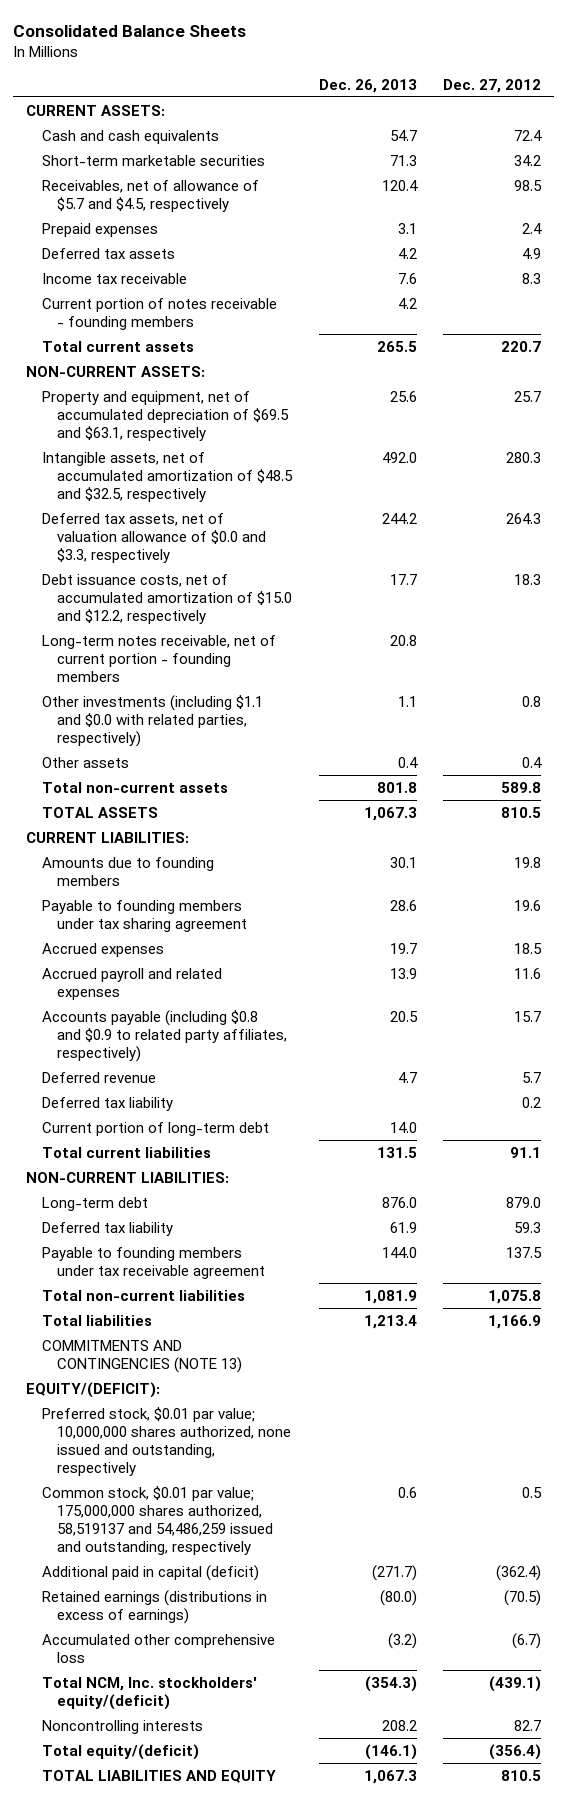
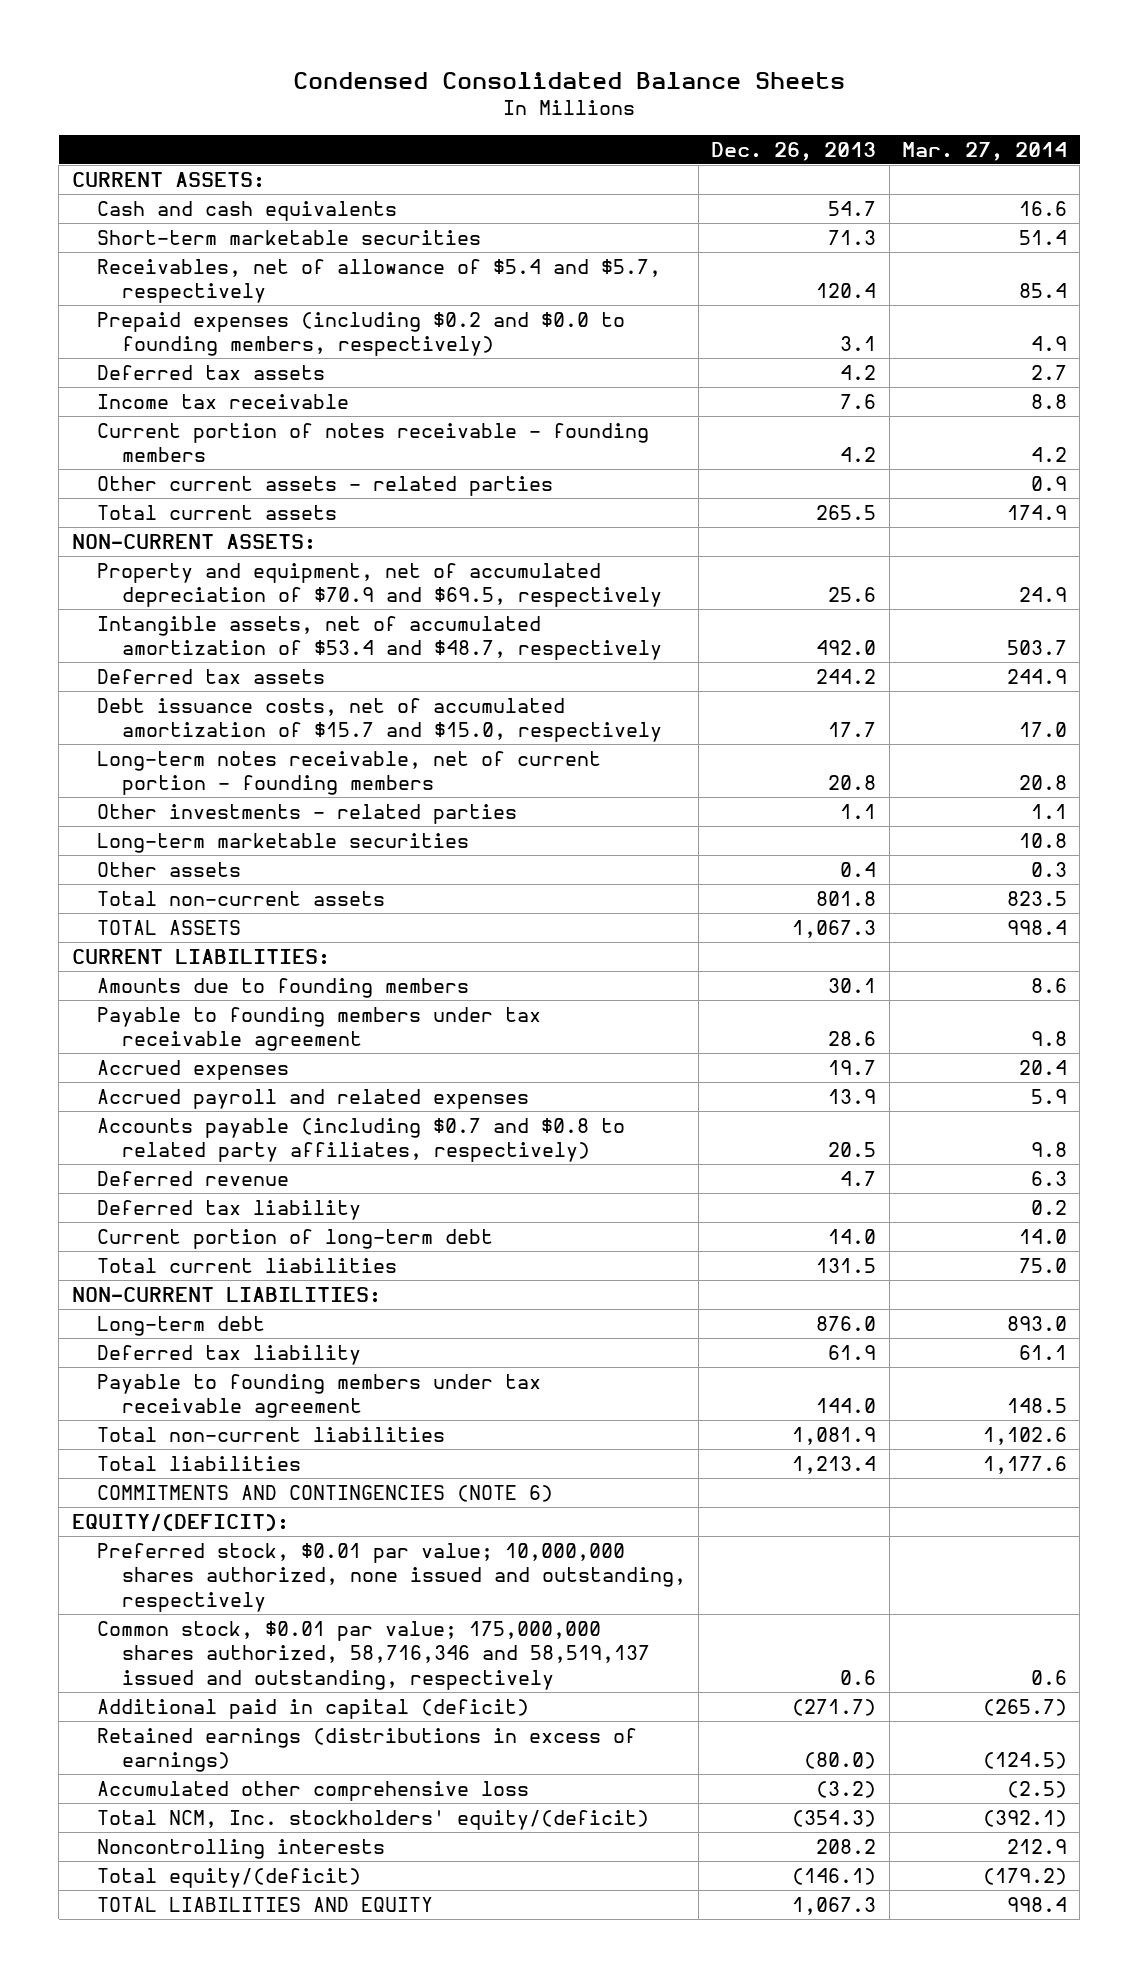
[13,24,247,37] Consolidated Balance Sheets -> [293,72,846,90] Condensed Consolidated Balance Sheets
[443,78,542,93] Dec. 27, 2012 -> none
none -> [902,141,1068,161] Mar. 27, 2014
[41,179,259,212] Receivables, net of allowance of $5.7 and $4.5, respectively -> [96,258,661,304] Receivables, net of allowance of $5.4 and $5.7, respectively
[41,222,158,237] Prepaid expenses -> [96,311,625,357] Prepaid expenses (including $0.2 and $0.0 to founding members, respectively)
none -> [96,475,553,496] Other current assets - related parties
[41,390,290,441] Property and equipment, net of accumulated depreciation of $69.5 and $63.1, respectively -> [96,562,662,608] Property and equipment, net of accumulated depreciation of $70.9 and $69.5, respectively
[41,451,294,502] Intangible assets, net of accumulated amortization of $48.5 and $32.5, respectively -> [96,615,662,661] Intangible assets, net of accumulated amortization of $53.4 and $48.7, respectively
[41,512,267,563] Deferred tax assets, net of valuation allowance of $0.0 and $3.3, respectively -> [96,668,325,684] Deferred tax assets
[41,573,293,624] Debt issuance costs, net of accumulated amortization of $15.0 and $12.2, respectively -> [96,697,662,743] Debt issuance costs, net of accumulated amortization of $15.7 and $15.0, respectively
[41,694,263,747] Other investments (including $1.1 and $0.0 with related parties, respectively) -> [96,803,517,824] Other investments - related parties
none -> [96,832,469,853] Long-term marketable securities
[41,899,248,932] Payable to founding members under tax sharing agreement -> [96,1006,541,1052] Payable to founding members under tax receivable agreement
[41,1009,288,1062] Accounts payable (including $0.8 and $0.9 to related party affiliates, respectively) -> [96,1117,625,1163] Accounts payable (including $0.7 and $0.8 to related party affiliates, respectively)
[41,1339,243,1373] COMMITMENTS AND CONTINGENCIES (NOTE 13) -> [96,1484,553,1502] COMMITMENTS AND CONTINGENCIES (NOTE 6)
[41,1485,274,1555] Common stock, $0.01 par value; 175,000,000 shares authorized, 58,519137 and 54,486,259 issued and outstanding, respectively -> [96,1620,650,1690] Common stock, $0.01 par value; 175,000,000 shares authorized, 58,716,346 and 58,519,137 issued and outstanding, respectively

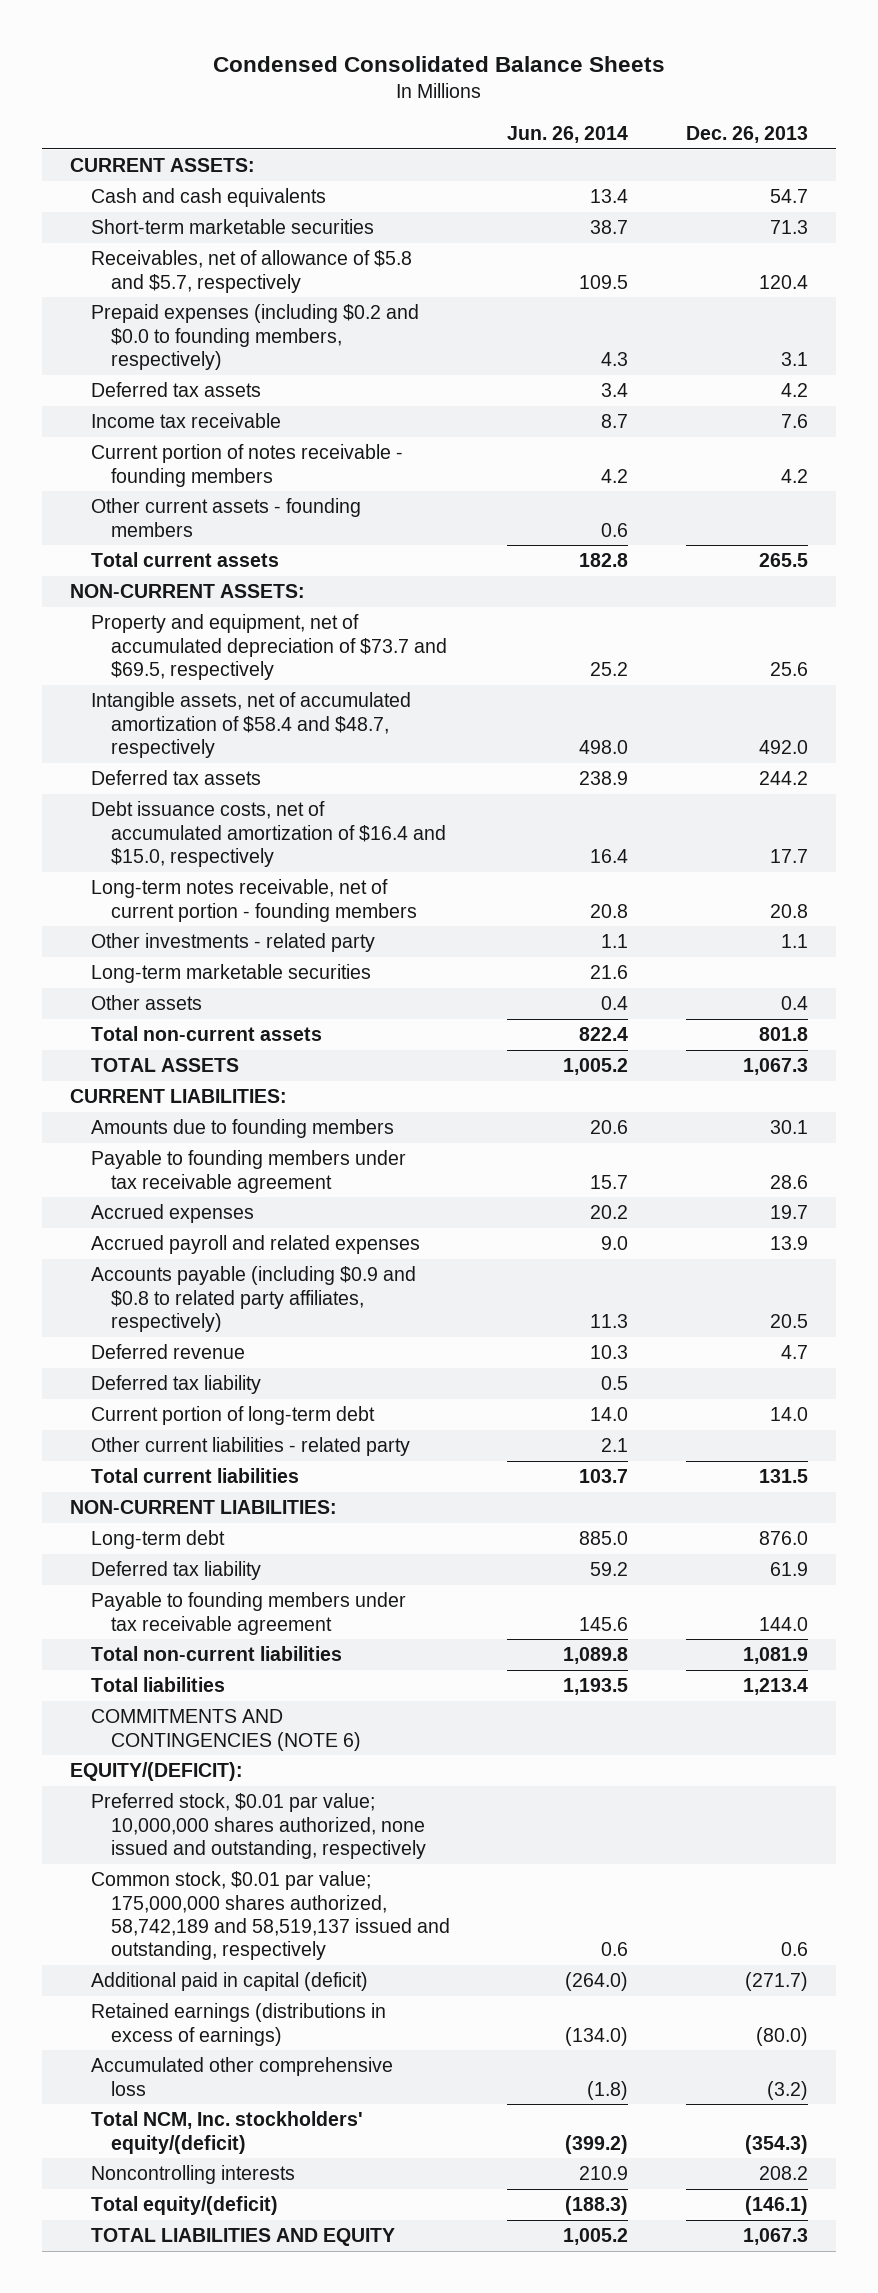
[902,141,1068,161] Mar. 27, 2014 -> none
none -> [507,126,629,144] Jun. 26, 2014
[96,258,661,304] Receivables, net of allowance of $5.4 and $5.7, respectively -> [90,250,412,293] Receivables, net of allowance of $5.8 and $5.7, respectively
[96,475,553,496] Other current assets - related parties -> [90,498,361,537] Other current assets - founding members
[96,562,662,608] Property and equipment, net of accumulated depreciation of $70.9 and $69.5, respectively -> [90,614,448,680] Property and equipment, net of accumulated depreciation of $73.7 and $69.5, respectively
[96,615,662,661] Intangible assets, net of accumulated amortization of $53.4 and $48.7, respectively -> [90,692,411,758] Intangible assets, net of accumulated amortization of $58.4 and $48.7, respectively
[96,697,662,743] Debt issuance costs, net of accumulated amortization of $15.7 and $15.0, respectively -> [90,801,447,867] Debt issuance costs, net of accumulated amortization of $16.4 and $15.0, respectively
[96,803,517,824] Other investments - related parties -> [90,933,375,953] Other investments - related party
[96,1117,625,1163] Accounts payable (including $0.7 and $0.8 to related party affiliates, respectively) -> [90,1266,416,1332] Accounts payable (including $0.9 and $0.8 to related party affiliates, respectively)
none -> [90,1437,410,1457] Other current liabilities - related party
[96,1620,650,1690] Common stock, $0.01 par value; 175,000,000 shares authorized, 58,716,346 and 58,519,137 issued and outstanding, respectively -> [90,1871,451,1961] Common stock, $0.01 par value; 175,000,000 shares authorized, 58,742,189 and 58,519,137 issued and outstanding, respectively

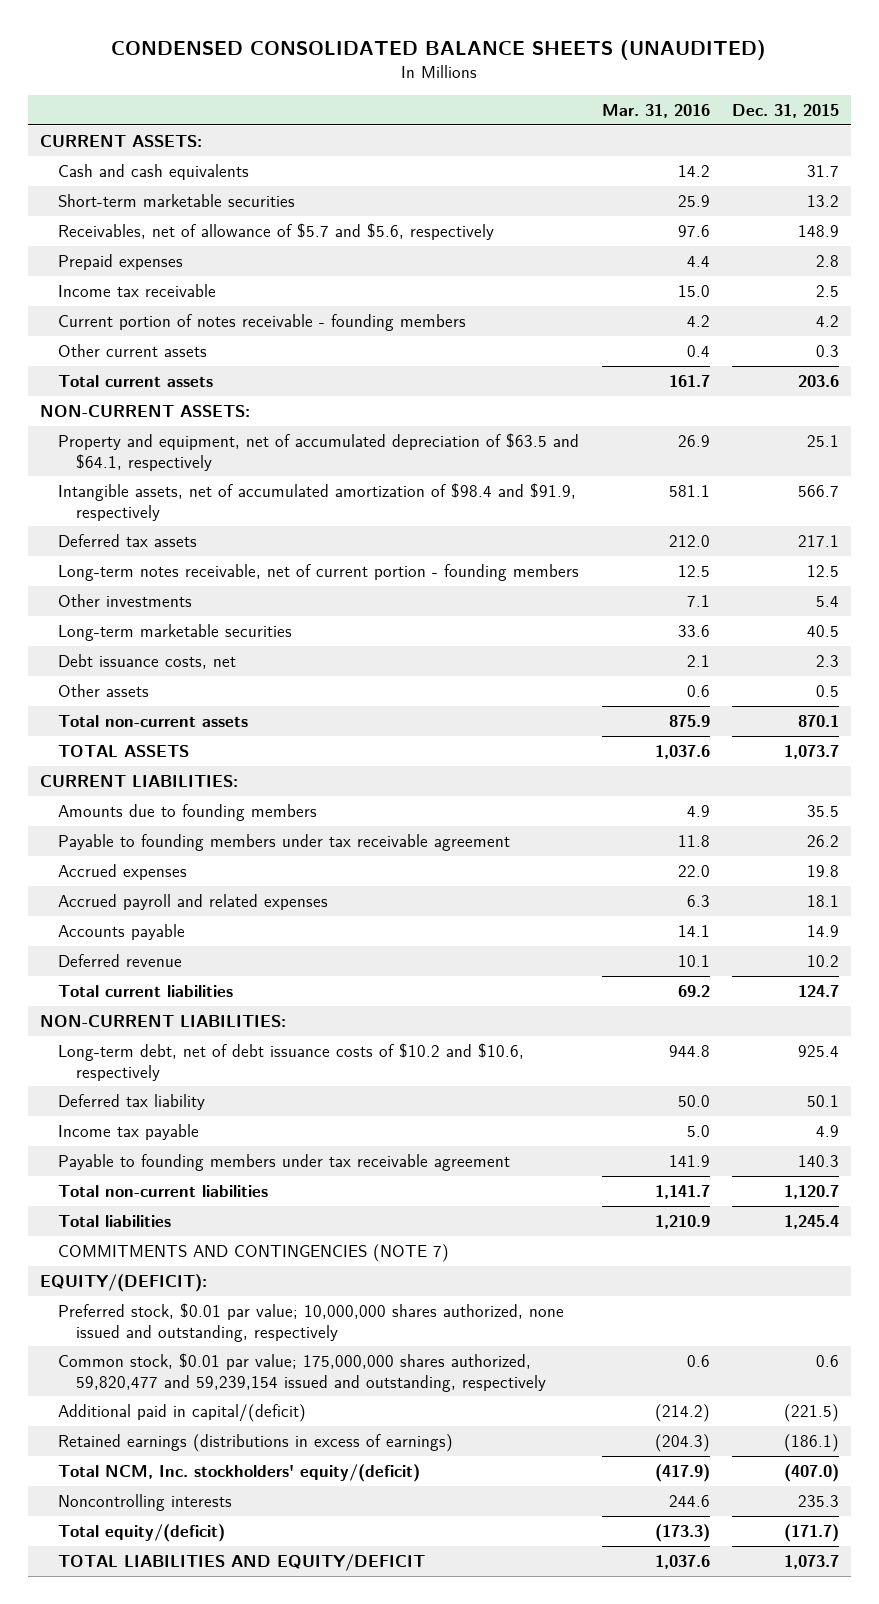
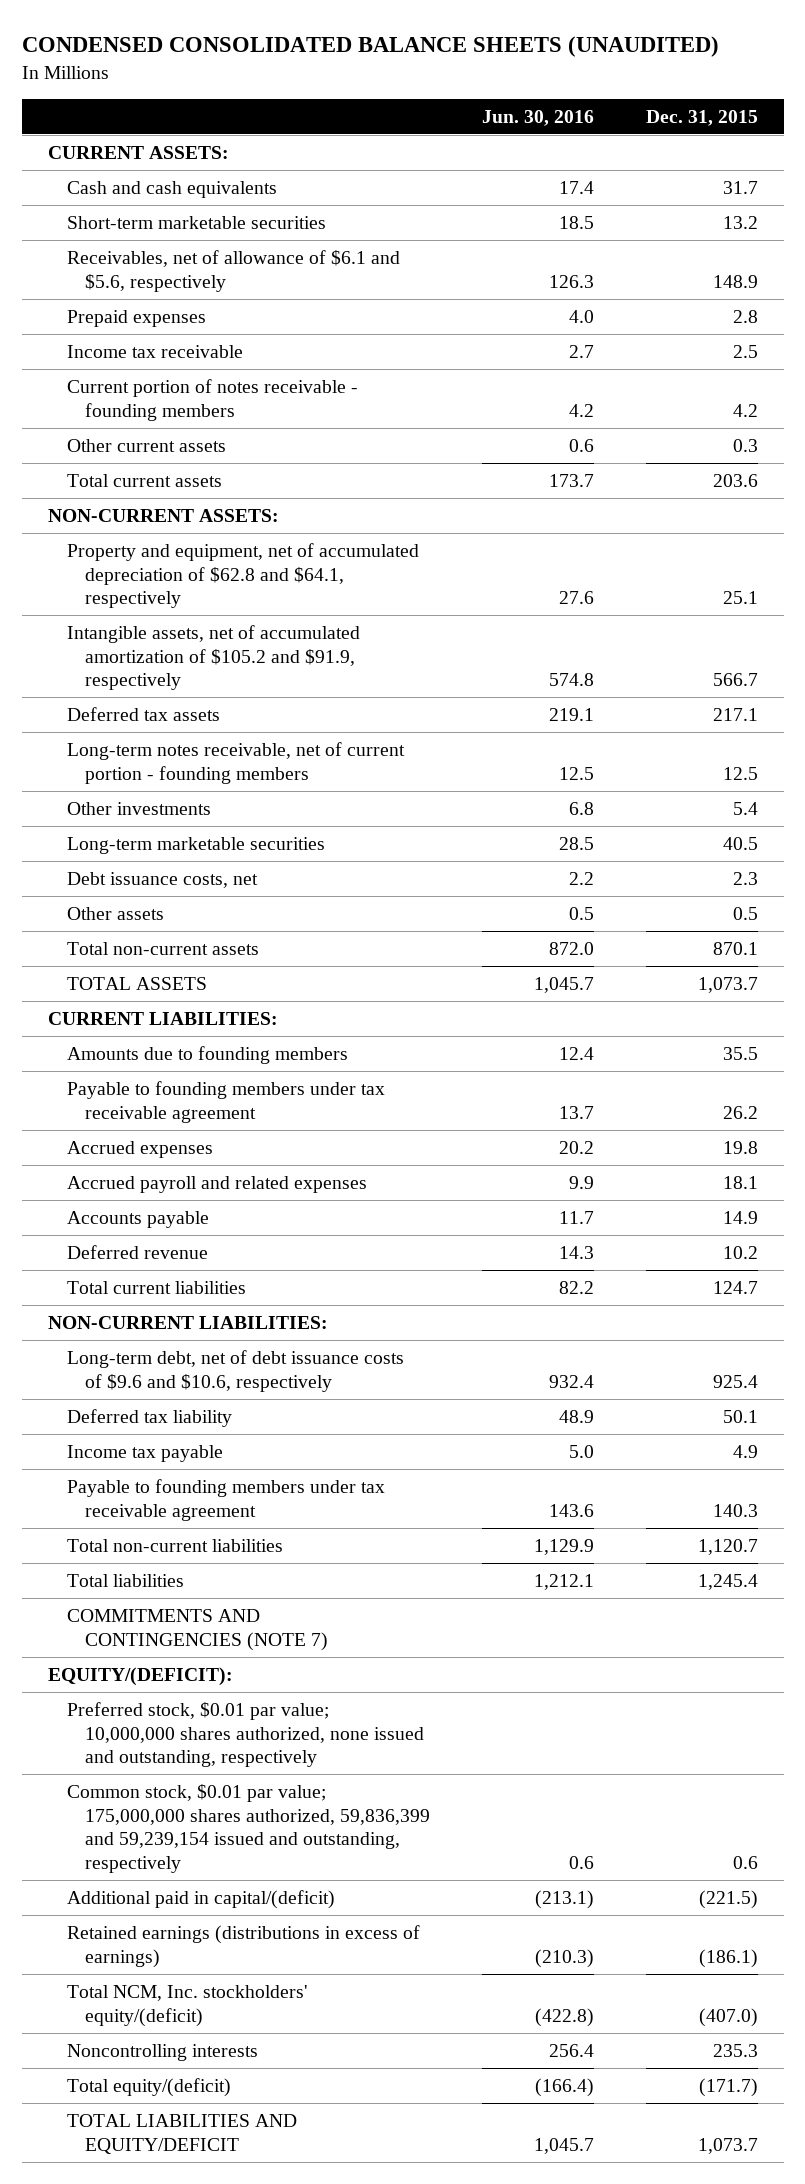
[601,103,710,118] Mar. 31, 2016 -> none
none -> [482,109,595,126] Jun. 30, 2016
[57,222,494,240] Receivables, net of allowance of $5.7 and $5.6, respectively -> [66,249,400,292] Receivables, net of allowance of $6.1 and $5.6, respectively
[57,432,579,471] Property and equipment, net of accumulated depreciation of $63.5 and $64.1, respectively -> [66,542,419,609] Property and equipment, net of accumulated depreciation of $62.8 and $64.1, respectively
[57,482,576,521] Intangible assets, net of accumulated amortization of $98.4 and $91.9, respectively -> [66,624,360,691] Intangible assets, net of accumulated amortization of $105.2 and $91.9, respectively
[57,1042,524,1081] Long-term debt, net of debt issuance costs of $10.2 and $10.6, respectively -> [66,1349,404,1392] Long-term debt, net of debt issuance costs of $9.6 and $10.6, respectively
[57,1352,546,1392] Common stock, $0.01 par value; 175,000,000 shares authorized, 59,820,477 and 59,239,154 issued and outstanding, respectively -> [66,1783,431,1873] Common stock, $0.01 par value; 175,000,000 shares authorized, 59,836,399 and 59,239,154 issued and outstanding, respectively

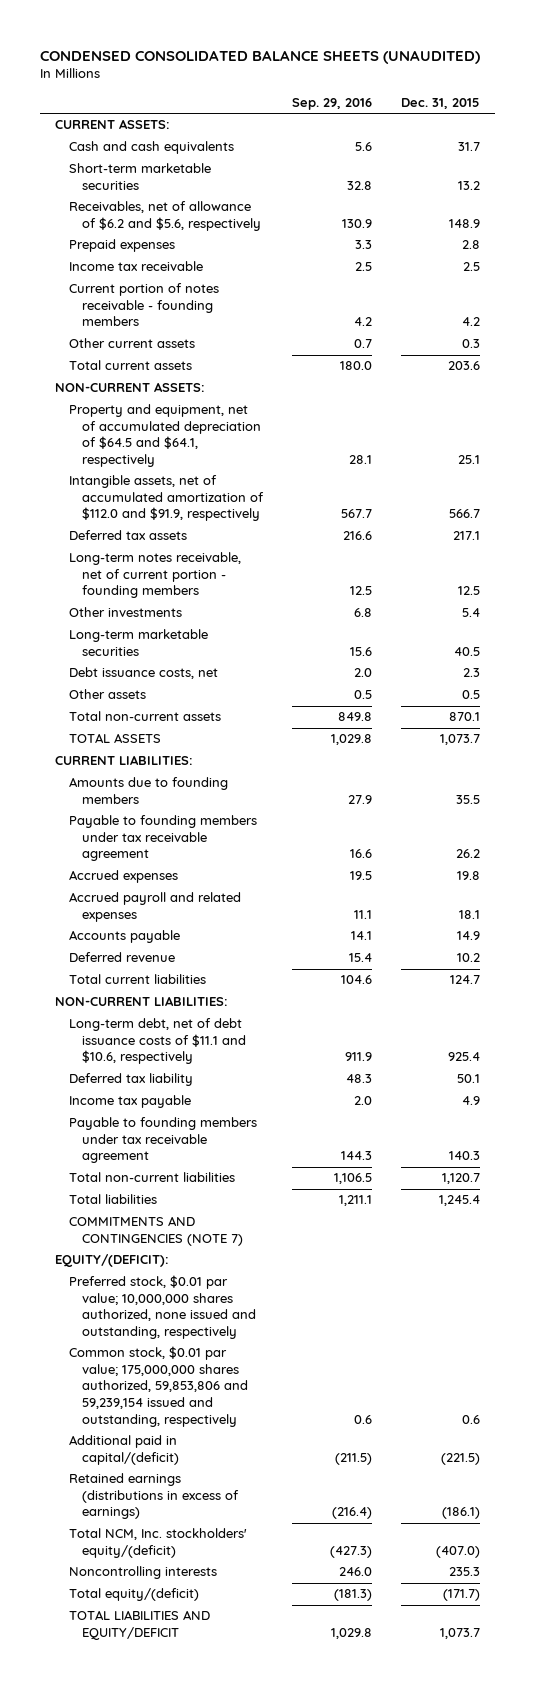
[482,109,595,126] Jun. 30, 2016 -> none
none -> [292,97,373,110] Sep. 29, 2016
[66,249,400,292] Receivables, net of allowance of $6.1 and $5.6, respectively -> [68,201,262,231] Receivables, net of allowance of $6.2 and $5.6, respectively
[66,542,419,609] Property and equipment, net of accumulated depreciation of $62.8 and $64.1, respectively -> [68,404,262,468] Property and equipment, net of accumulated depreciation of $64.5 and $64.1, respectively
[66,624,360,691] Intangible assets, net of accumulated amortization of $105.2 and $91.9, respectively -> [68,475,265,522] Intangible assets, net of accumulated amortization of $112.0 and $91.9, respectively
[66,1349,404,1392] Long-term debt, net of debt issuance costs of $9.6 and $10.6, respectively -> [68,1018,247,1065] Long-term debt, net of debt issuance costs of $11.1 and $10.6, respectively
[66,1783,431,1873] Common stock, $0.01 par value; 175,000,000 shares authorized, 59,836,399 and 59,239,154 issued and outstanding, respectively -> [68,1346,249,1427] Common stock, $0.01 par value; 175,000,000 shares authorized, 59,853,806 and 59,239,154 issued and outstanding, respectively

